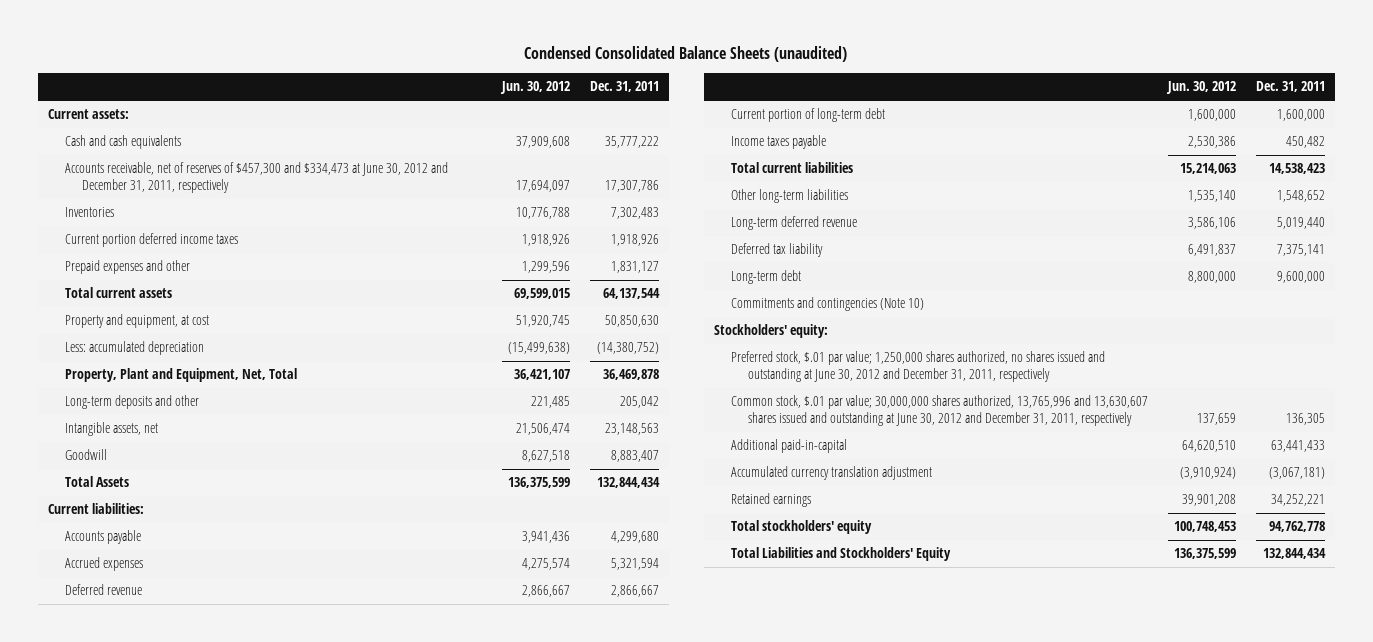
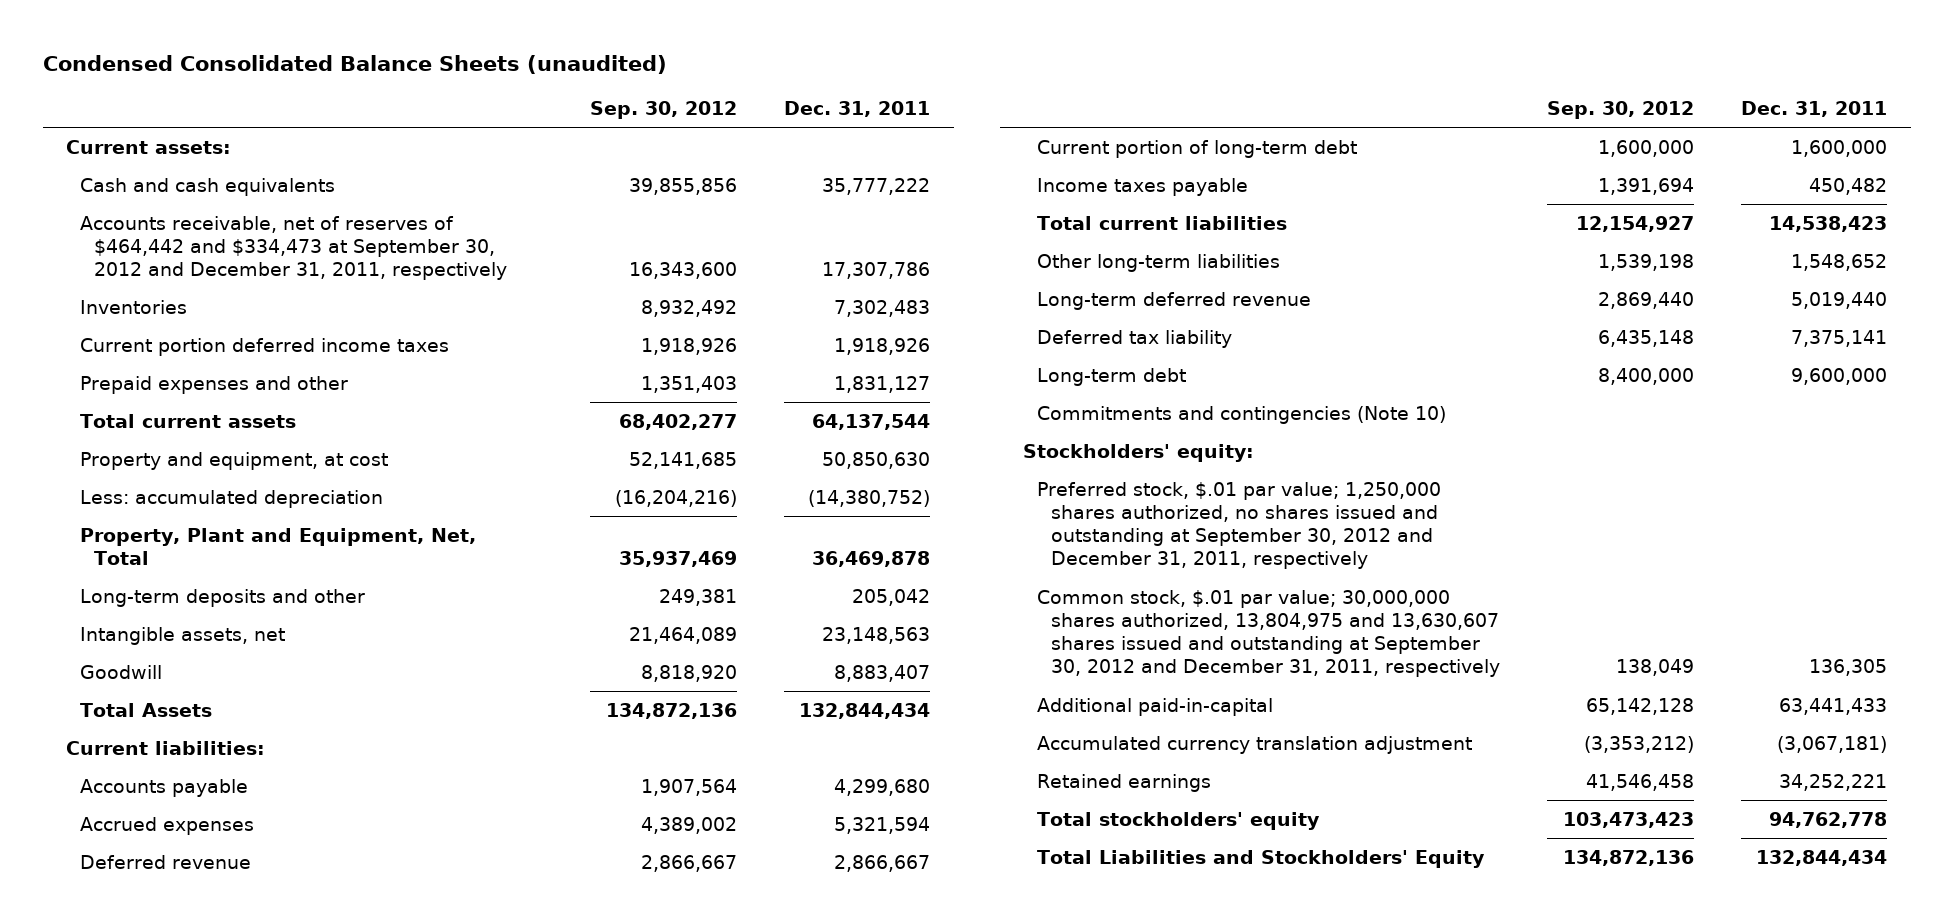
[499,81,570,95] Jun. 30, 2012 -> none
none -> [590,101,738,120] Sep. 30, 2012
[64,162,448,194] Accounts receivable, net of reserves of $457,300 and $334,473 at June 30, 2012 and December 31, 2011, respectively -> [80,215,508,281] Accounts receivable, net of reserves of $464,442 and $334,473 at September 30, 2012 and December 31, 2011, respectively
[730,351,1105,383] Preferred stock, $.01 par value; 1,250,000 shares authorized, no shares issued and outstanding at June 30, 2012 and December 31, 2011, respectively -> [1037,481,1442,570] Preferred stock, $.01 par value; 1,250,000 shares authorized, no shares issued and outstanding at September 30, 2012 and December 31, 2011, respectively
[730,395,1148,427] Common stock, $.01 par value; 30,000,000 shares authorized, 13,765,996 and 13,630,607 shares issued and outstanding at June 30, 2012 and December 31, 2011, respectively -> [1037,589,1501,678] Common stock, $.01 par value; 30,000,000 shares authorized, 13,804,975 and 13,630,607 shares issued and outstanding at September 30, 2012 and December 31, 2011, respectively

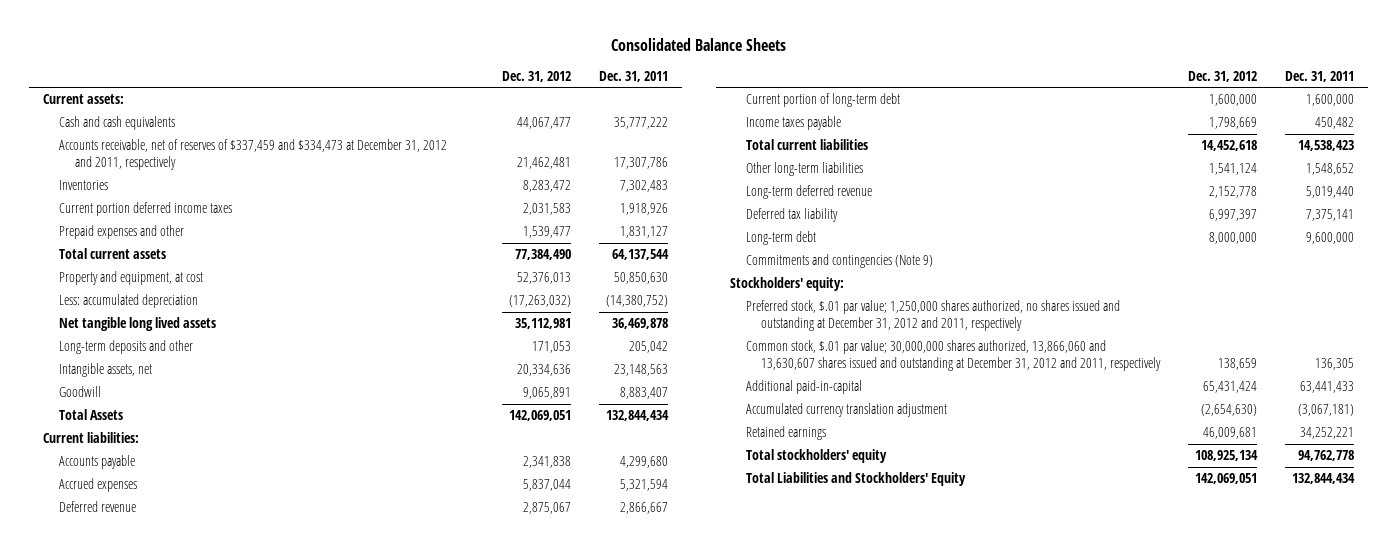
[42,55,667,75] Condensed Consolidated Balance Sheets (unaudited) -> [610,37,786,51] Consolidated Balance Sheets
[590,101,738,120] Sep. 30, 2012 -> none
none -> [501,70,571,82] Dec. 31, 2012
[80,215,508,281] Accounts receivable, net of reserves of $464,442 and $334,473 at September 30, 2012 and December 31, 2011, respectively -> [58,139,447,171] Accounts receivable, net of reserves of $337,459 and $334,473 at December 31, 2012 and 2011, respectively
[80,527,477,565] Property, Plant and Equipment, Net, Total -> [58,317,216,332] Net tangible long lived assets
[1037,405,1447,424] Commitments and contingencies (Note 10) -> [745,254,933,269] Commitments and contingencies (Note 9)
[1037,481,1442,570] Preferred stock, $.01 par value; 1,250,000 shares authorized, no shares issued and outstanding at September 30, 2012 and December 31, 2011, respectively -> [745,300,1120,332] Preferred stock, $.01 par value; 1,250,000 shares authorized, no shares issued and outstanding at December 31, 2012 and 2011, respectively
[1037,589,1501,678] Common stock, $.01 par value; 30,000,000 shares authorized, 13,804,975 and 13,630,607 shares issued and outstanding at September 30, 2012 and December 31, 2011, respectively -> [745,340,1162,372] Common stock, $.01 par value; 30,000,000 shares authorized, 13,866,060 and 13,630,607 shares issued and outstanding at December 31, 2012 and 2011, respectively

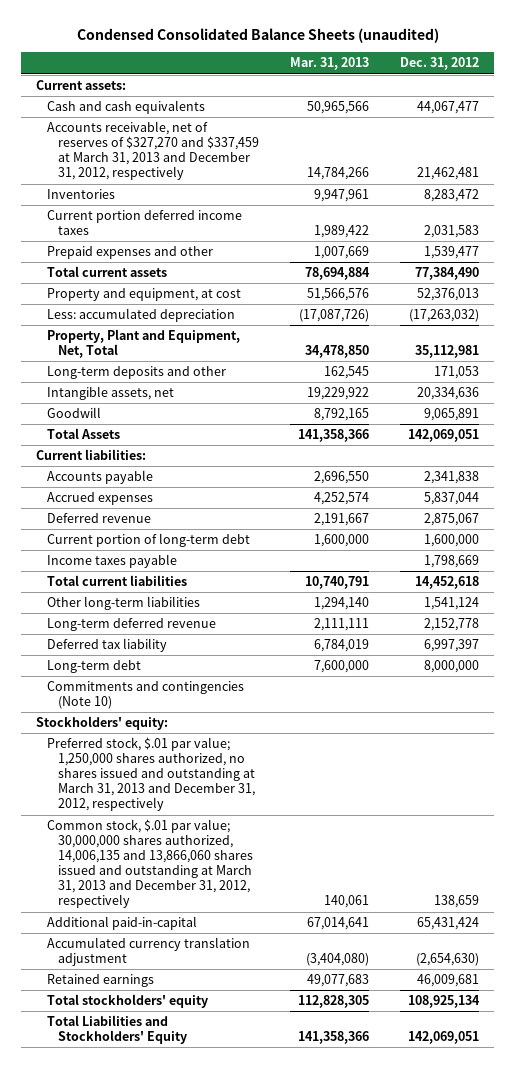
[610,37,786,51] Consolidated Balance Sheets -> [76,27,439,43] Condensed Consolidated Balance Sheets (unaudited)
[598,70,668,82] Dec. 31, 2011 -> none
none -> [289,57,369,71] Mar. 31, 2013
[58,139,447,171] Accounts receivable, net of reserves of $337,459 and $334,473 at December 31, 2012 and 2011, respectively -> [46,121,259,181] Accounts receivable, net of reserves of $327,270 and $337,459 at March 31, 2013 and December 31, 2012, respectively
[58,317,216,332] Net tangible long lived assets -> [46,329,240,359] Property, Plant and Equipment, Net, Total
[745,254,933,269] Commitments and contingencies (Note 9) -> [46,681,244,710] Commitments and contingencies (Note 10)
[745,300,1120,332] Preferred stock, $.01 par value; 1,250,000 shares authorized, no shares issued and outstanding at December 31, 2012 and 2011, respectively -> [46,737,255,812] Preferred stock, $.01 par value; 1,250,000 shares authorized, no shares issued and outstanding at March 31, 2013 and December 31, 2012, respectively
[745,340,1162,372] Common stock, $.01 par value; 30,000,000 shares authorized, 13,866,060 and 13,630,607 shares issued and outstanding at December 31, 2012 and 2011, respectively -> [46,819,253,909] Common stock, $.01 par value; 30,000,000 shares authorized, 14,006,135 and 13,866,060 shares issued and outstanding at March 31, 2013 and December 31, 2012, respectively

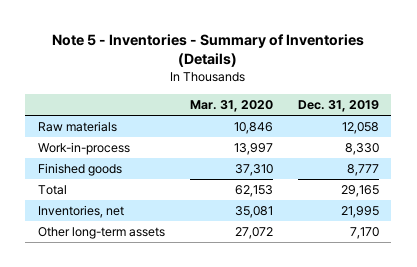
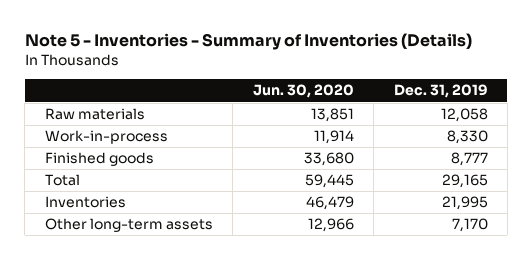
[189,100,273,113] Mar. 31, 2020 -> none
none -> [252,84,354,99] Jun. 30, 2020
[37,205,124,219] Inventories, net -> [44,196,126,209] Inventories

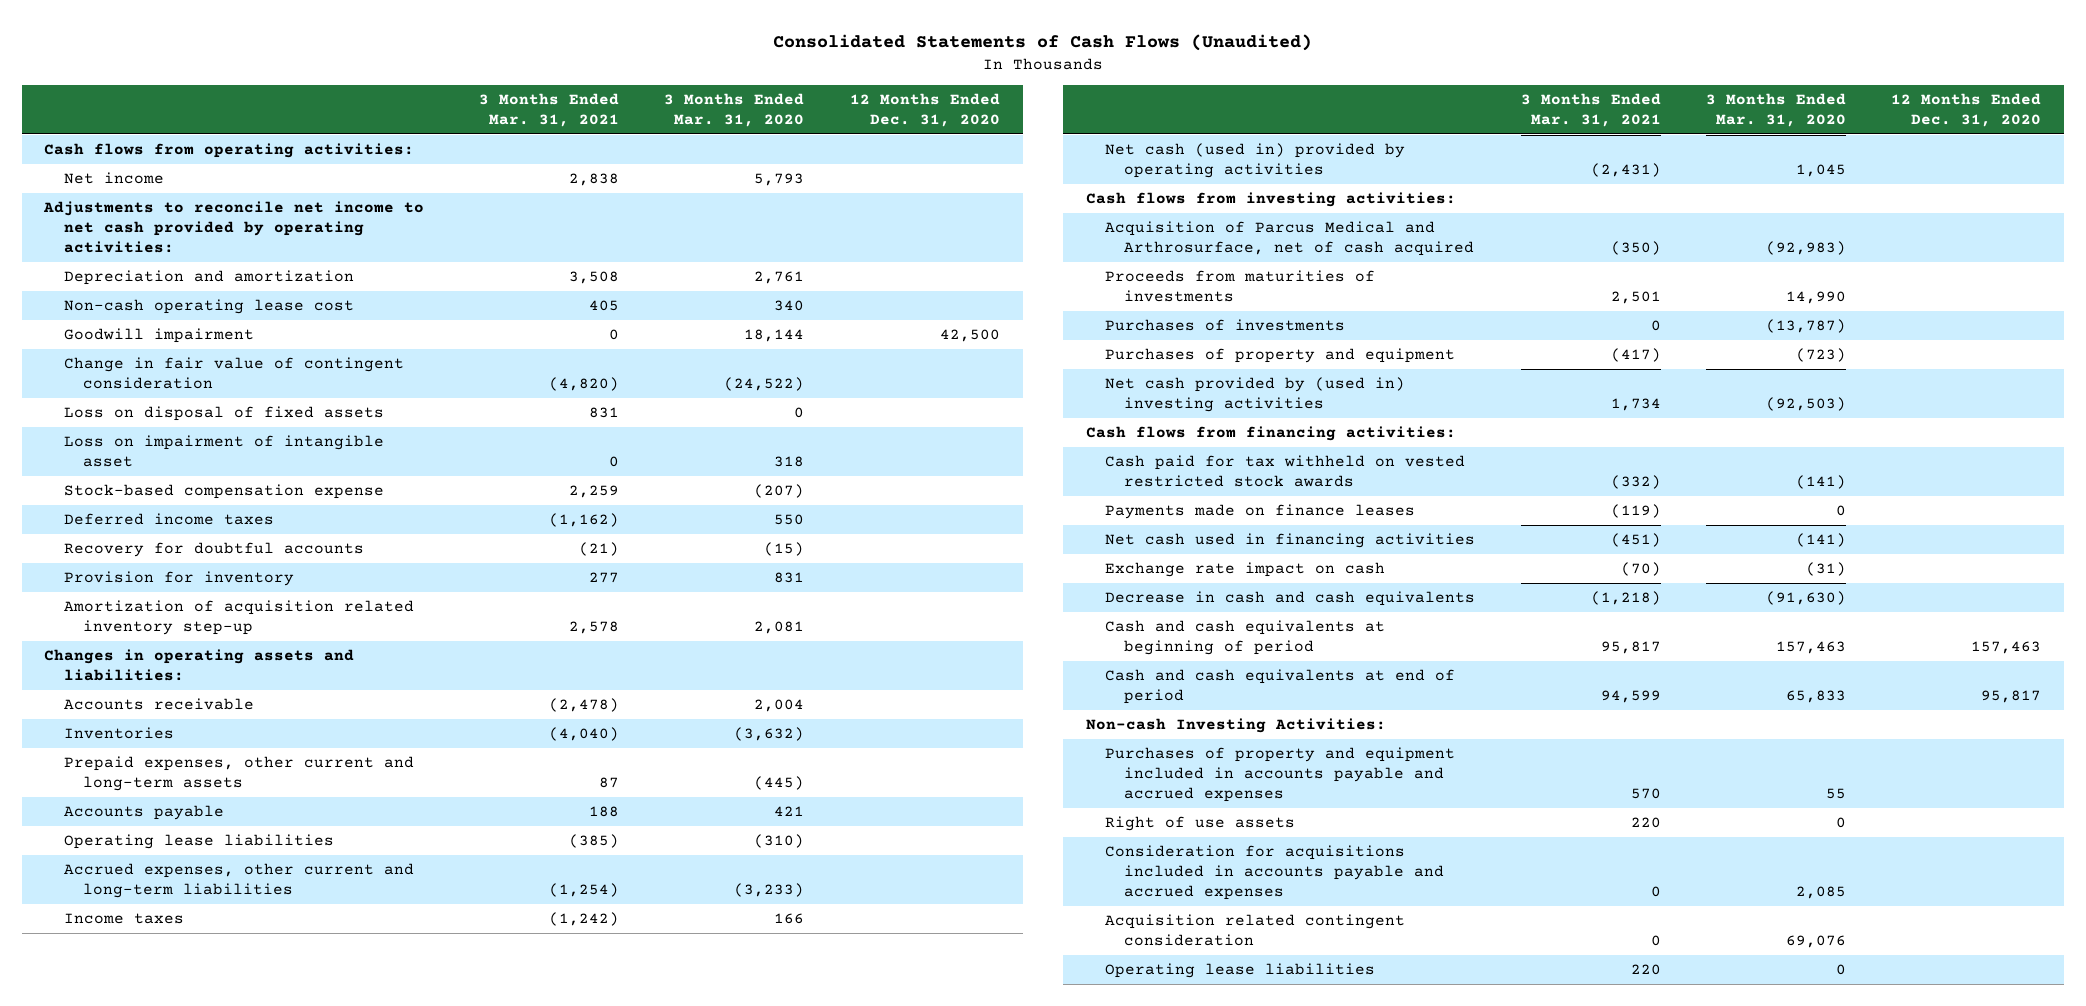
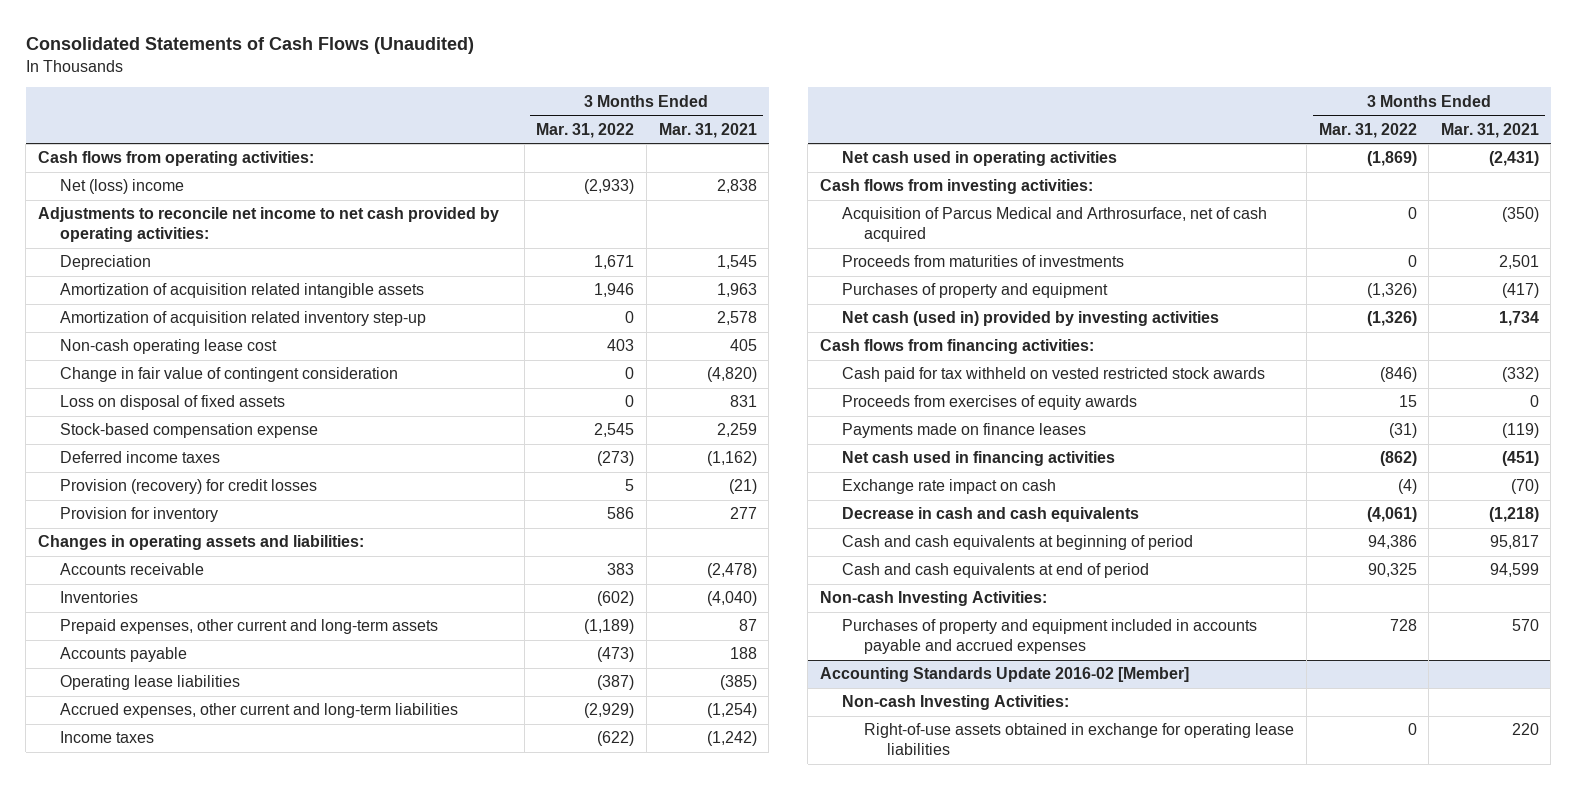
[664,92,805,128] 3 Months Ended Mar. 31, 2020 -> none
[849,92,1000,128] 12 Months Ended Dec. 31, 2020 -> none
none -> [536,122,635,138] Mar. 31, 2022
[63,172,164,185] Net income -> [60,179,185,195] Net (loss) income
[63,270,354,286] Depreciation and amortization -> [60,255,152,271] Depreciation
[569,271,620,285] 3,508 -> [716,255,757,270] 1,545
none -> [60,283,425,299] Amortization of acquisition related intangible assets
[63,600,414,636] Amortization of acquisition related inventory step-up -> [60,311,427,327] Amortization of acquisition related inventory step-up
[63,328,254,344] Goodwill impairment -> none
[63,435,384,468] Loss on impairment of intangible asset -> none
[63,542,364,558] Recovery for doubtful accounts -> none
none -> [60,479,318,495] Provision (recovery) for credit losses
[1105,143,1406,179] Net cash (used in) provided by operating activities -> [842,151,1118,167] Net cash used in operating activities
[1105,319,1346,332] Purchases of investments -> none
[1105,377,1406,413] Net cash provided by (used in) investing activities -> [842,311,1220,327] Net cash (used in) provided by investing activities
none -> [842,395,1138,411] Proceeds from exercises of equity awards
[1105,845,1445,901] Consideration for acquisitions included in accounts payable and accrued expenses -> none
[1105,914,1406,947] Acquisition related contingent consideration -> none
[1105,963,1376,979] Operating lease liabilities -> none
none -> [820,667,1190,683] Accounting Standards Update 2016-02 [Member]
none -> [842,695,1070,711] Non-cash Investing Activities:
[1105,816,1296,832] Right of use assets -> [864,723,1295,756] Right-of-use assets obtained in exchange for operating lease liabilities

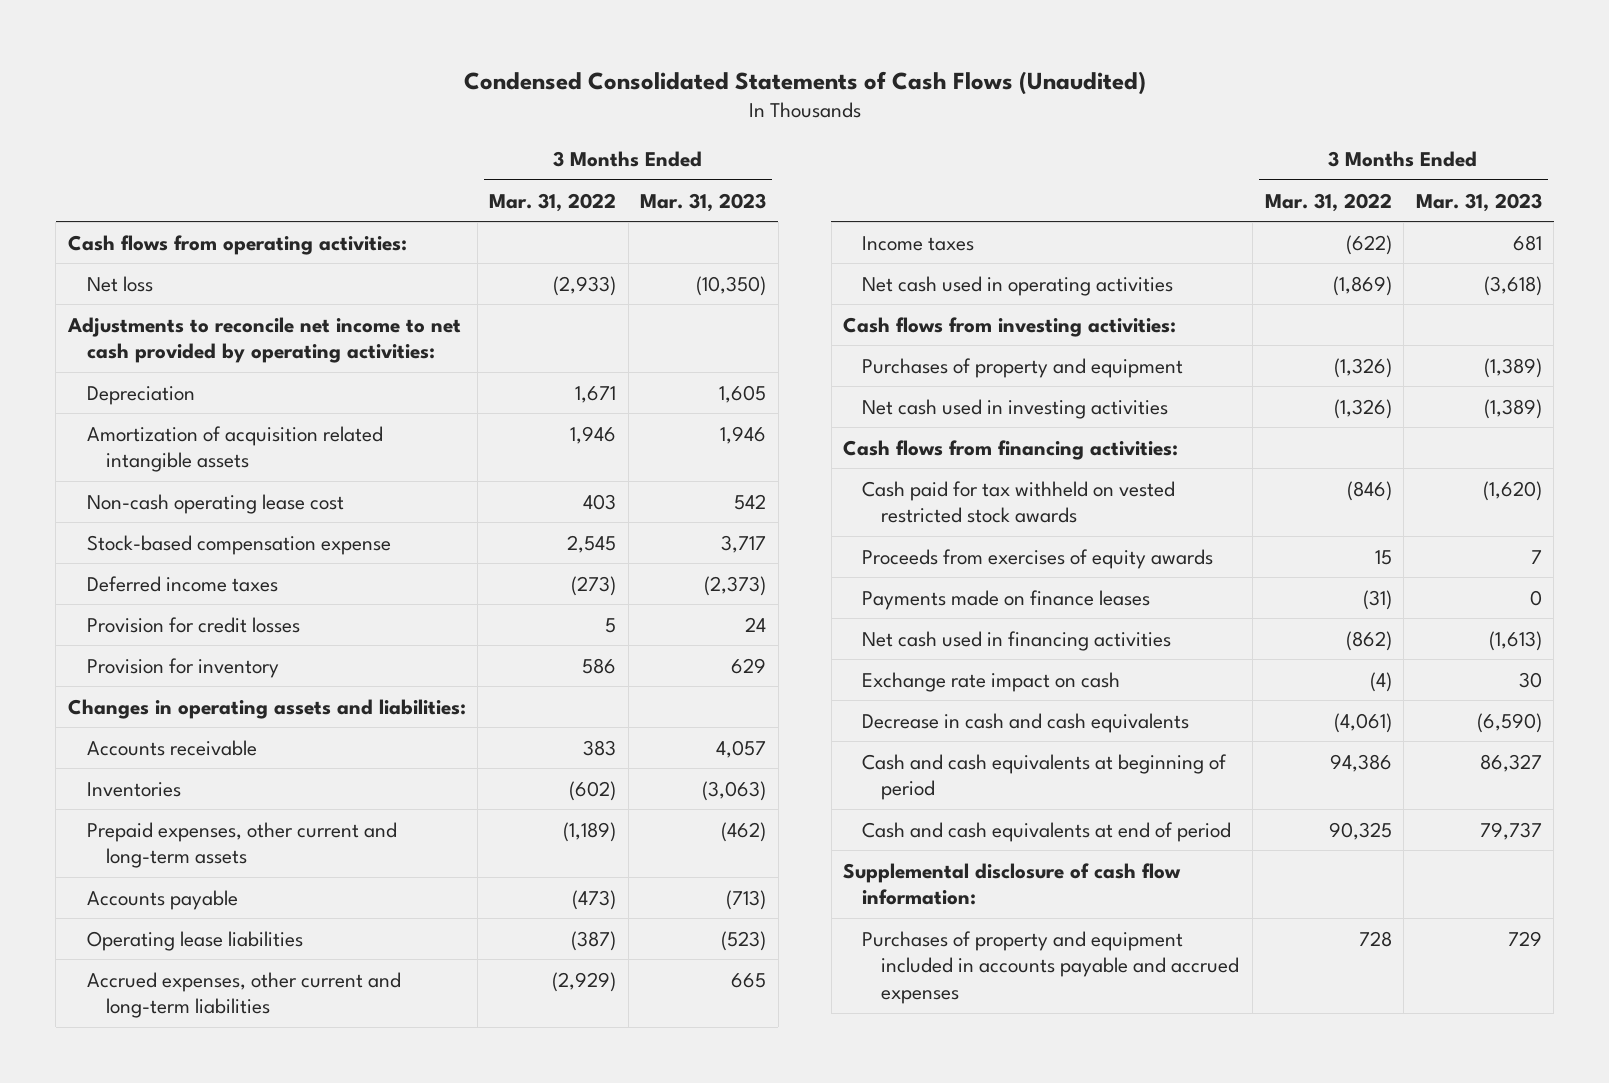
[25,37,474,55] Consolidated Statements of Cash Flows (Unaudited) -> [463,70,1146,95] Condensed Consolidated Statements of Cash Flows (Unaudited)
[658,122,757,138] Mar. 31, 2021 -> none
none -> [640,192,767,212] Mar. 31, 2023
[60,179,185,195] Net (loss) income -> [86,275,153,292] Net loss
[60,311,427,327] Amortization of acquisition related inventory step-up -> none
[60,367,399,383] Change in fair value of contingent consideration -> none
[60,395,286,411] Loss on disposal of fixed assets -> none
[60,479,318,495] Provision (recovery) for credit losses -> [86,616,300,633] Provision for credit losses
[842,207,1268,243] Acquisition of Parcus Medical and Arthrosurface, net of cash acquired -> none
[842,255,1125,268] Proceeds from maturities of investments -> none
[842,311,1220,327] Net cash (used in) provided by investing activities -> [862,398,1169,419] Net cash used in investing activities
[820,591,1048,607] Non-cash Investing Activities: -> none
none -> [843,862,1182,906] Supplemental disclosure of cash flow information:
[820,667,1190,683] Accounting Standards Update 2016-02 [Member] -> none
[842,695,1070,711] Non-cash Investing Activities: -> none
[864,723,1295,756] Right-of-use assets obtained in exchange for operating lease liabilities -> none

